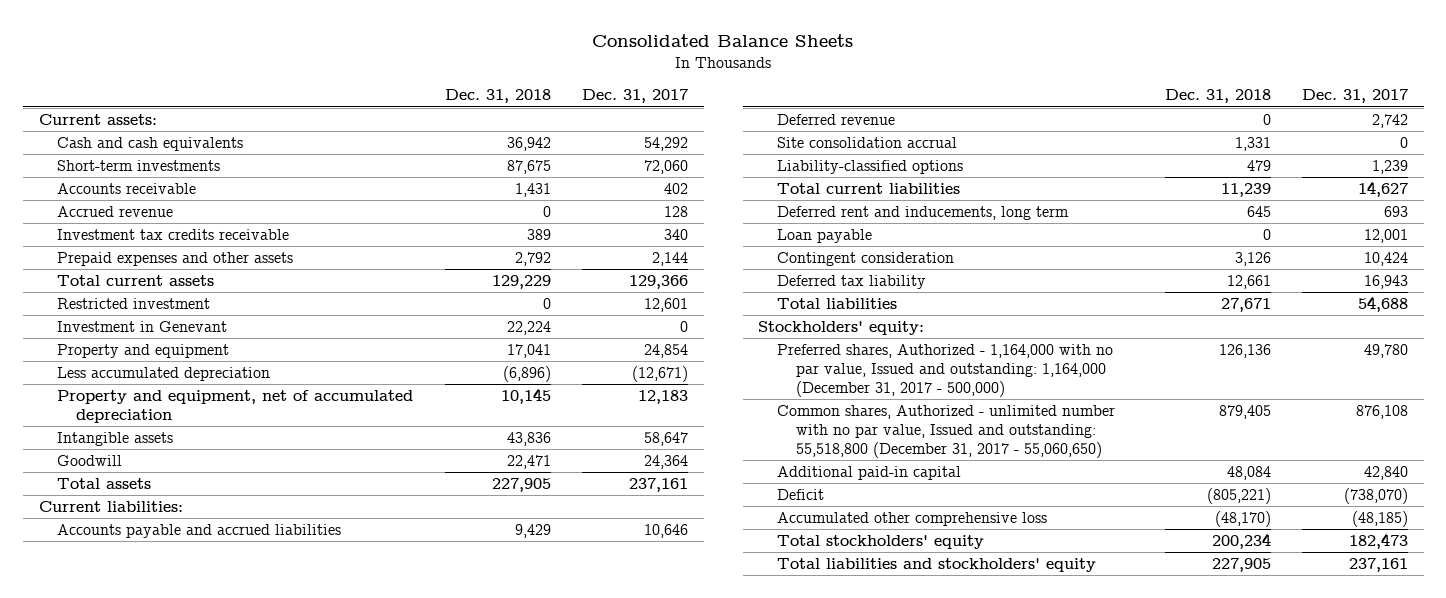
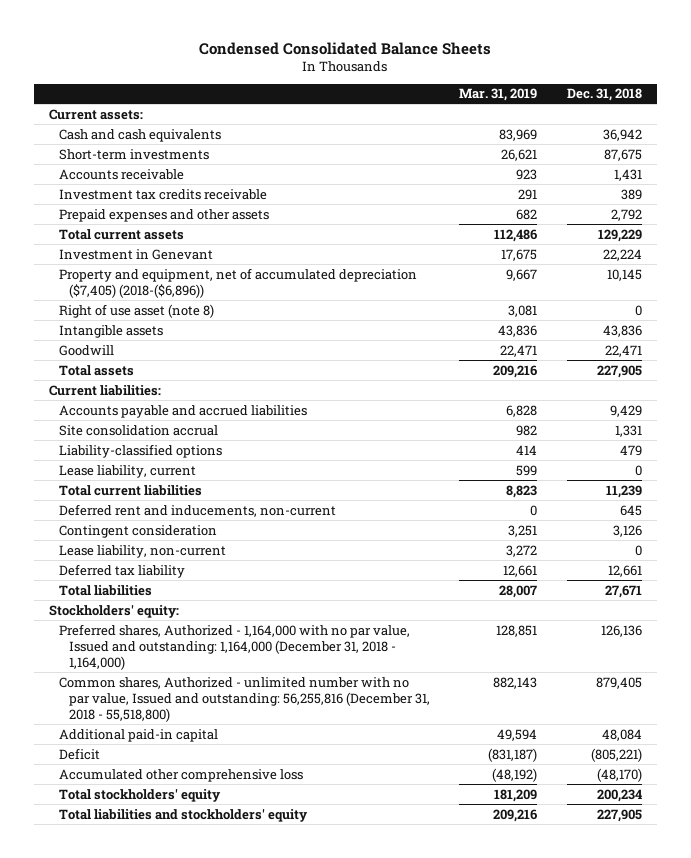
[592,33,854,47] Consolidated Balance Sheets -> [199,41,492,55] Condensed Consolidated Balance Sheets
[582,89,689,104] Dec. 31, 2017 -> none
none -> [459,88,538,102] Mar. 31, 2019
[57,205,174,217] Accrued revenue -> none
[57,297,211,309] Restricted investment -> none
[57,343,230,358] Property and equipment -> none
[57,366,271,381] Less accumulated depreciation -> none
[57,389,414,423] Property and equipment, net of accumulated depreciation -> [58,267,417,298] Property and equipment, net of accumulated depreciation ($7,405) (2018-($6,896))
none -> [58,303,214,318] Right of use asset (note 8)
[777,113,896,125] Deferred revenue -> none
none -> [58,464,196,478] Lease liability, current
[777,228,873,243] Loan payable -> none
[777,205,1070,220] Deferred rent and inducements, long term -> [58,503,336,517] Deferred rent and inducements, non-current
none -> [58,544,226,558] Lease liability, non-current
[777,343,1114,397] Preferred shares, Authorized - 1,164,000 with no par value, Issued and outstanding: 1,164,000 (December 31, 2017 - 500,000) -> [58,623,410,670] Preferred shares, Authorized - 1,164,000 with no par value, Issued and outstanding: 1,164,000 (December 31, 2018 - 1,164,000)
[777,404,1116,458] Common shares, Authorized - unlimited number with no par value, Issued and outstanding: 55,518,800 (December 31, 2017 - 55,060,650) -> [58,676,430,722] Common shares, Authorized - unlimited number with no par value, Issued and outstanding: 56,255,816 (December 31, 2018 - 55,518,800)

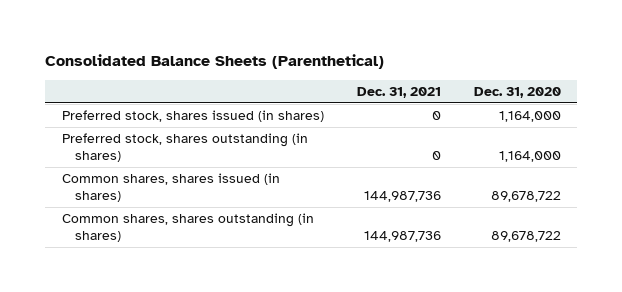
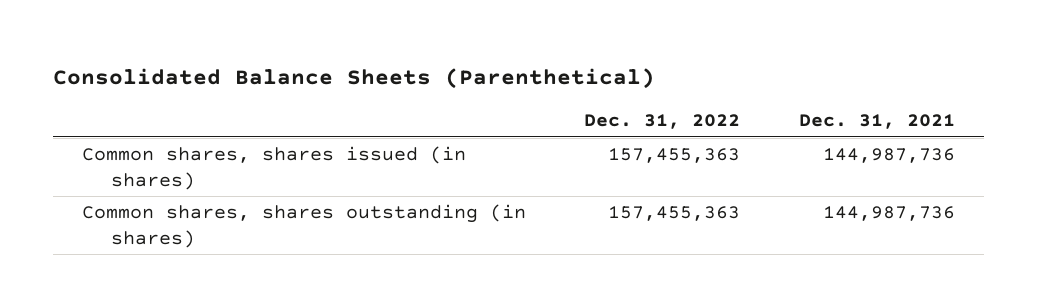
[473,86,561,98] Dec. 31, 2020 -> none
none -> [584,114,741,130] Dec. 31, 2022
[61,110,324,123] Preferred stock, shares issued (in shares) -> none
[61,133,308,163] Preferred stock, shares outstanding (in shares) -> none

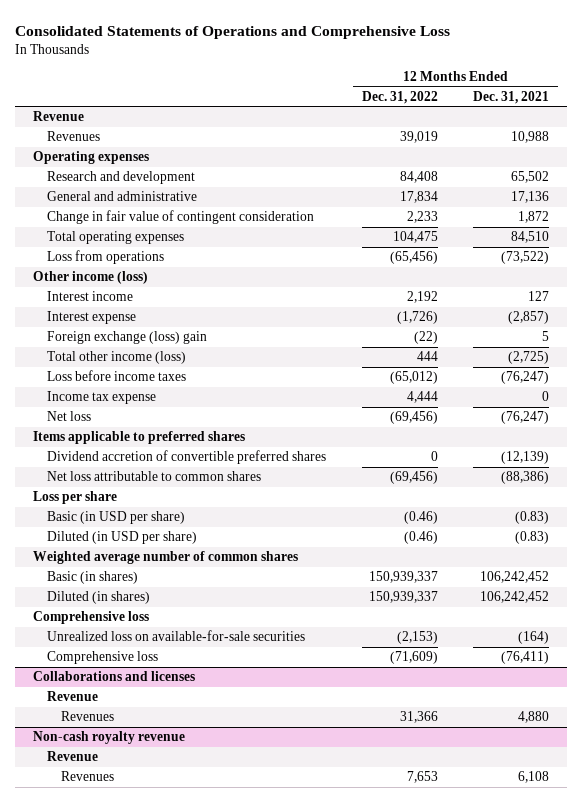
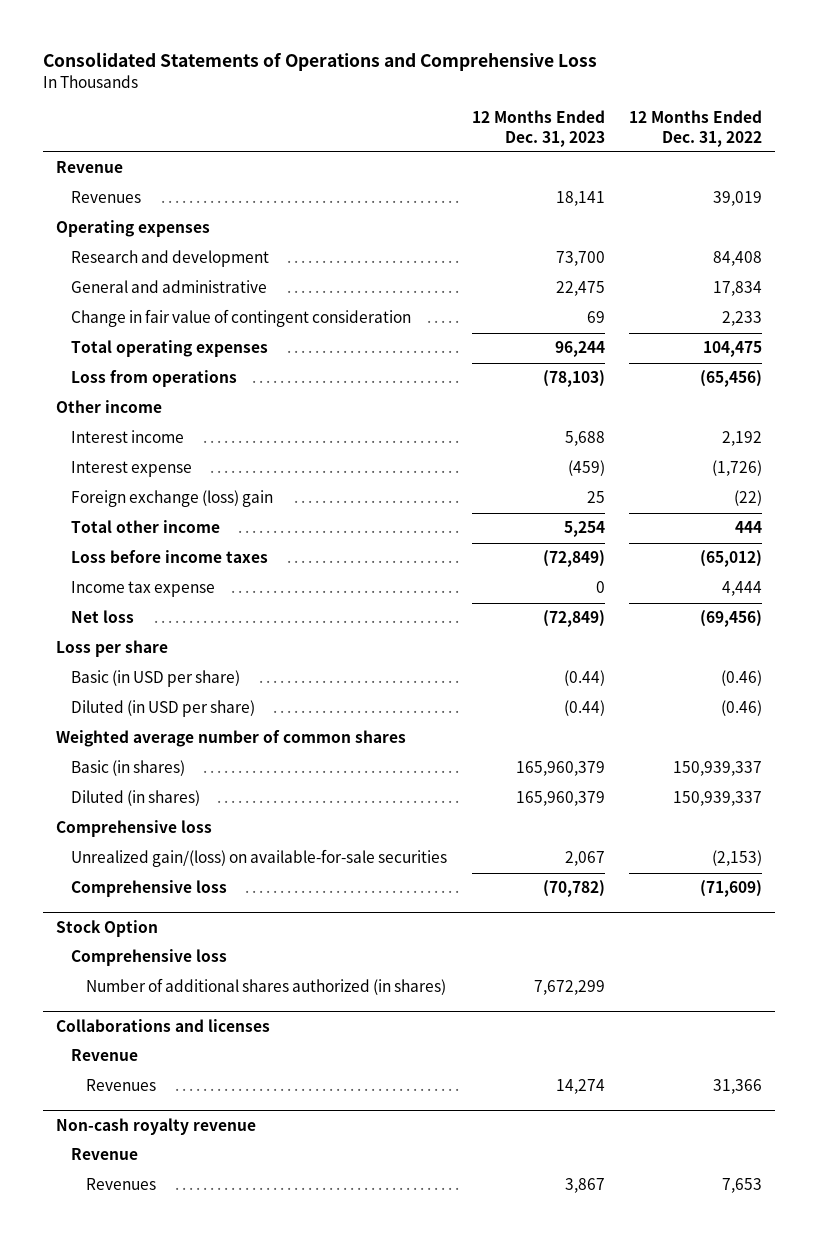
[473,90,550,104] Dec. 31, 2021 -> none
none -> [471,110,605,147] 12 Months Ended Dec. 31, 2023
[32,271,148,285] Other income (loss) -> [55,400,162,414] Other income
[46,351,186,365] Total other income (loss) -> [70,520,220,534] Total other income
[32,431,245,445] Items applicable to preferred shares -> none
[46,450,326,465] Dividend accretion of convertible preferred shares -> none
[46,471,261,482] Net loss attributable to common shares -> none
[46,630,305,642] Unrealized loss on available-for-sale securities -> [70,849,447,868] Unrealized gain/(loss) on available-for-sale securities
none -> [55,920,158,938] Stock Option
none -> [70,949,227,967] Comprehensive loss
none -> [85,978,446,996] Number of additional shares authorized (in shares)

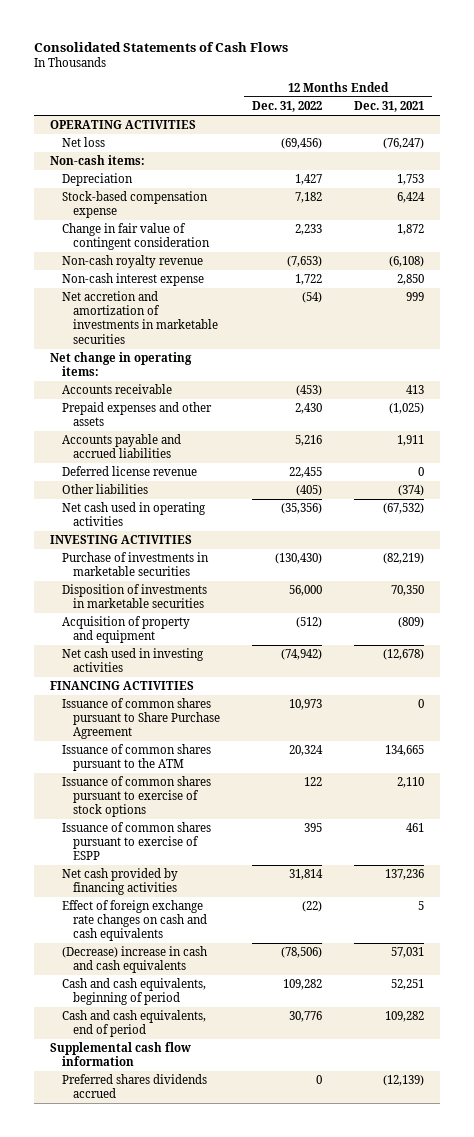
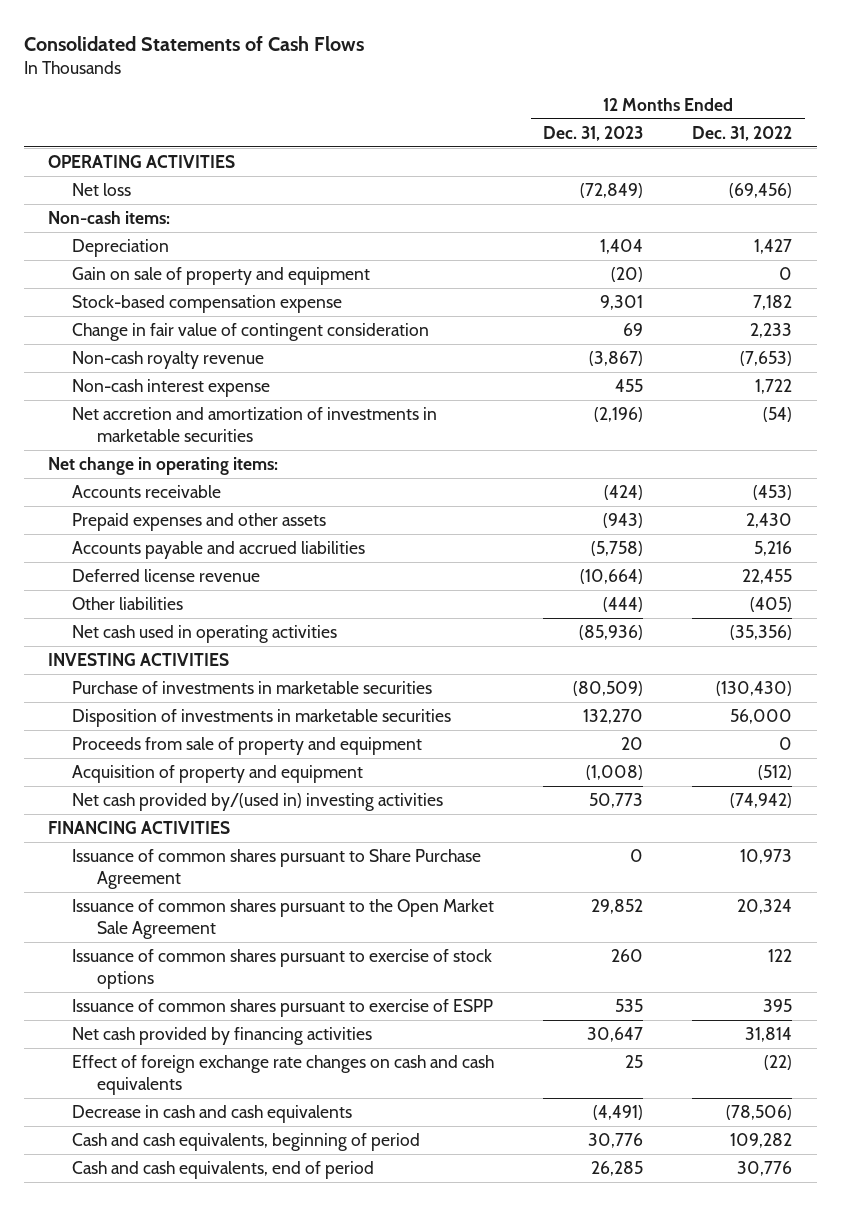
[353,101,424,113] Dec. 31, 2021 -> none
none -> [543,125,644,141] Dec. 31, 2023
none -> [72,266,371,285] Gain on sale of property and equipment
none -> [72,736,423,755] Proceeds from sale of property and equipment
[61,648,204,673] Net cash used in investing activities -> [72,792,444,811] Net cash provided by/(used in) investing activities
[61,744,211,772] Issuance of common shares pursuant to the ATM -> [72,898,495,940] Issuance of common shares pursuant to the Open Market Sale Agreement
[61,946,207,974] (Decrease) increase in cash and cash equivalents -> [72,1104,353,1123] Decrease in cash and cash equivalents
[50,1042,192,1067] Supplemental cash flow information -> none
[61,1074,207,1099] Preferred shares dividends accrued -> none

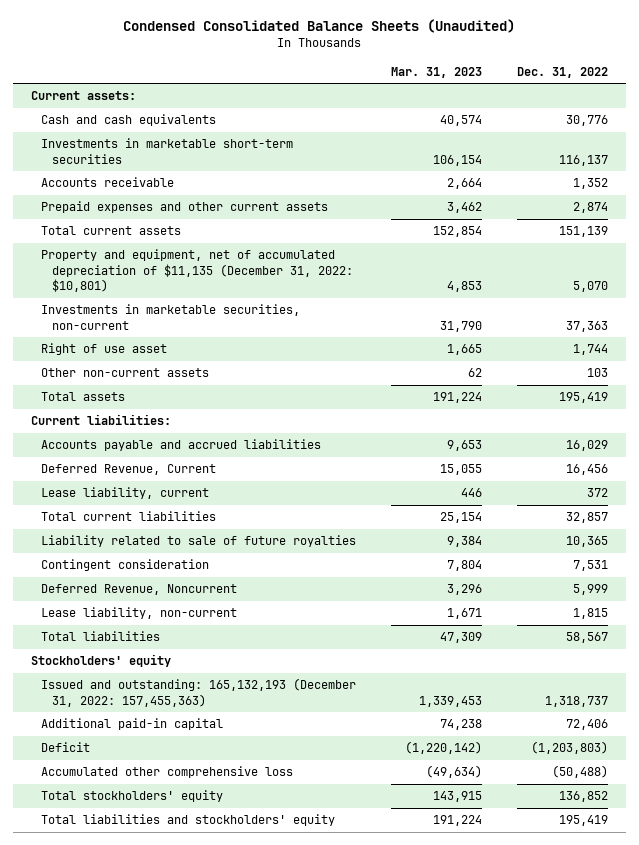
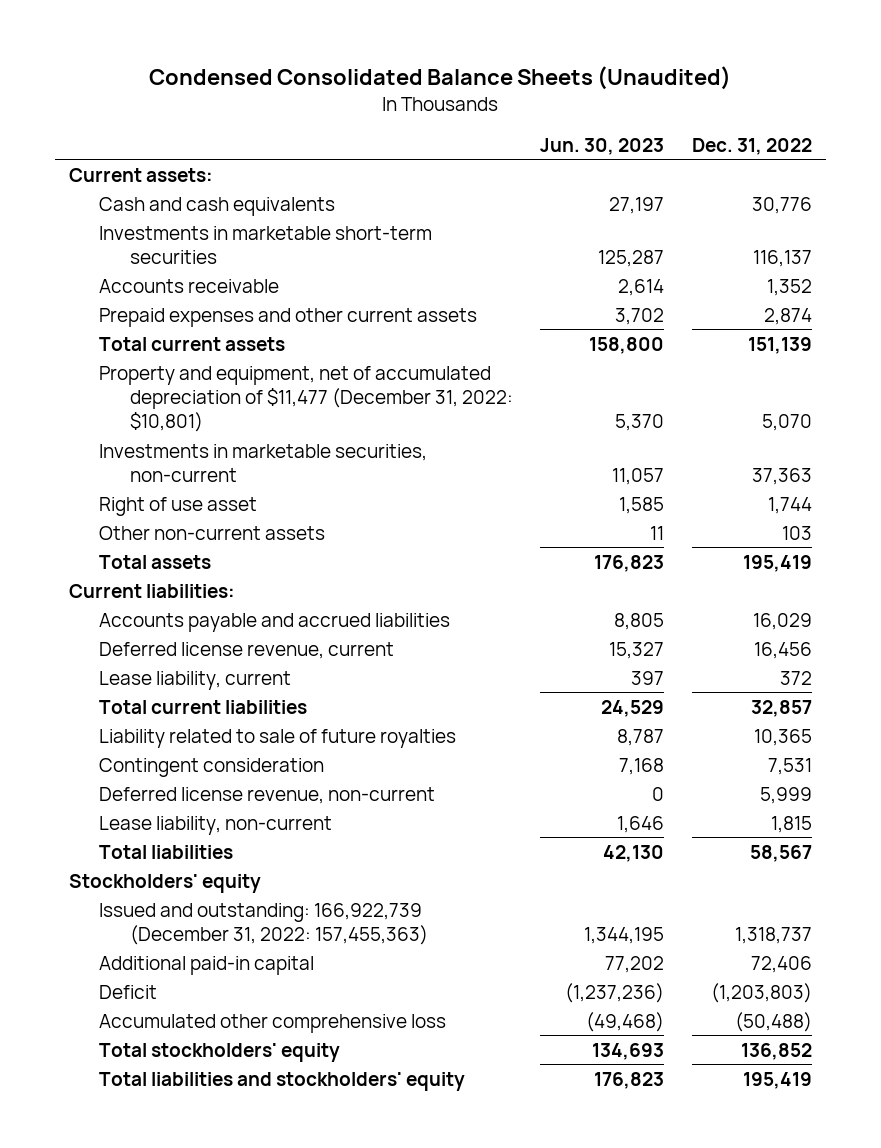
[391,66,483,78] Mar. 31, 2023 -> none
none -> [540,137,665,155] Jun. 30, 2023
[41,249,353,292] Property and equipment, net of accumulated depreciation of $11,135 (December 31, 2022: $10,801) -> [99,365,513,433] Property and equipment, net of accumulated depreciation of $11,477 (December 31, 2022: $10,801)
[41,464,217,476] Deferred Revenue, Current -> [99,641,395,659] Deferred license revenue, current
[41,584,238,596] Deferred Revenue, Noncurrent -> [99,786,436,804] Deferred license revenue, non-current
[41,678,357,707] Issued and outstanding: 165,132,193 (December 31, 2022: 157,455,363) -> [99,902,428,945] Issued and outstanding: 166,922,739 (December 31, 2022: 157,455,363)

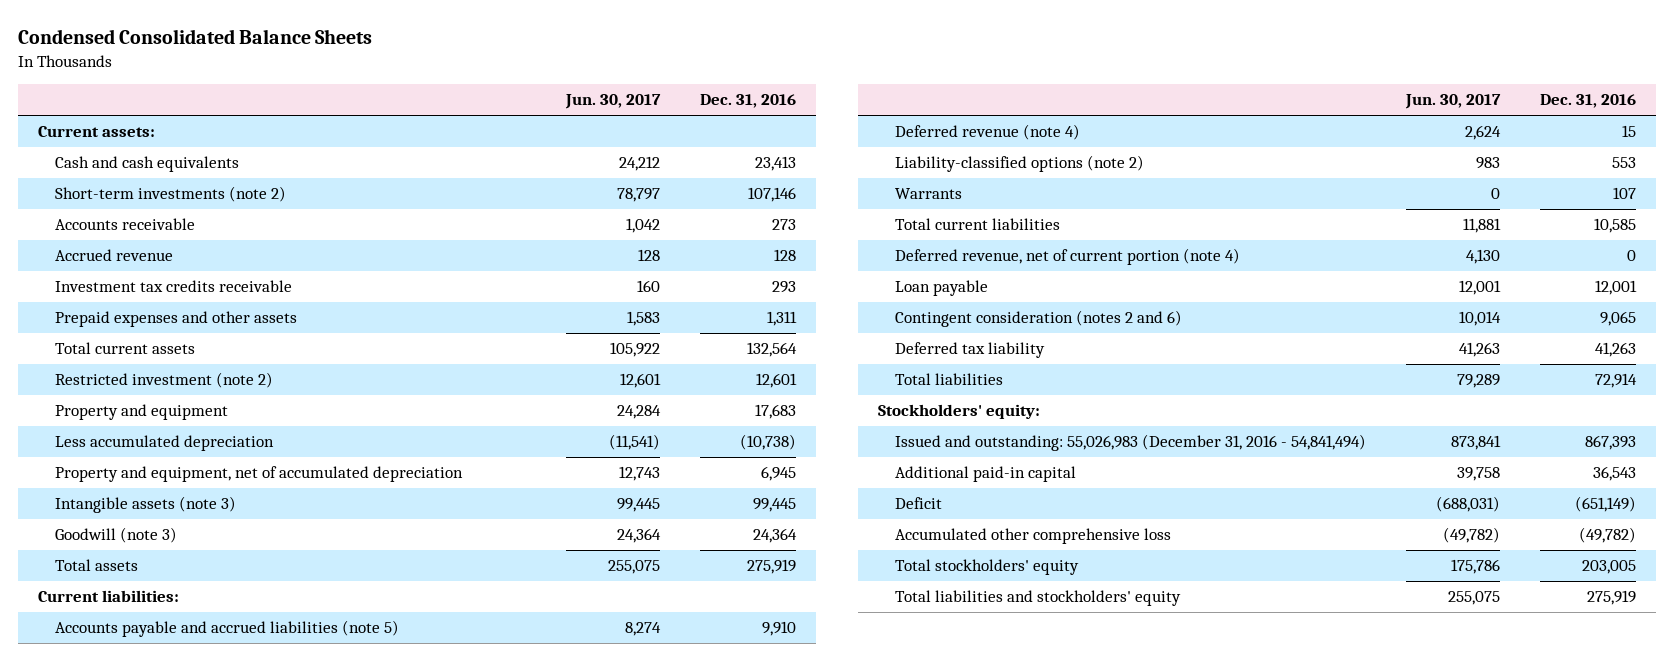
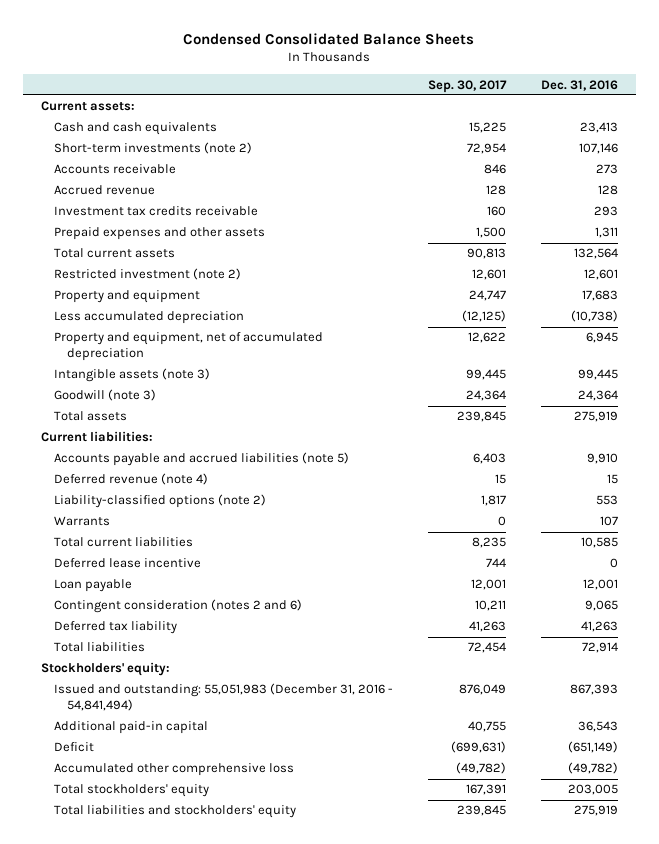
[565,94,662,110] Jun. 30, 2017 -> none
none -> [427,79,507,93] Sep. 30, 2017
[895,248,1241,266] Deferred revenue, net of current portion (note 4) -> none
none -> [53,558,201,569] Deferred lease incentive
[895,434,1367,452] Issued and outstanding: 55,026,983 (December 31, 2016 - 54,841,494) -> [53,683,393,712] Issued and outstanding: 55,051,983 (December 31, 2016 - 54,841,494)

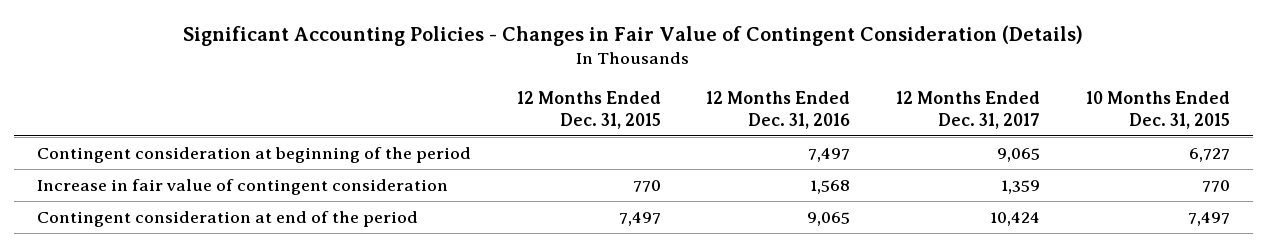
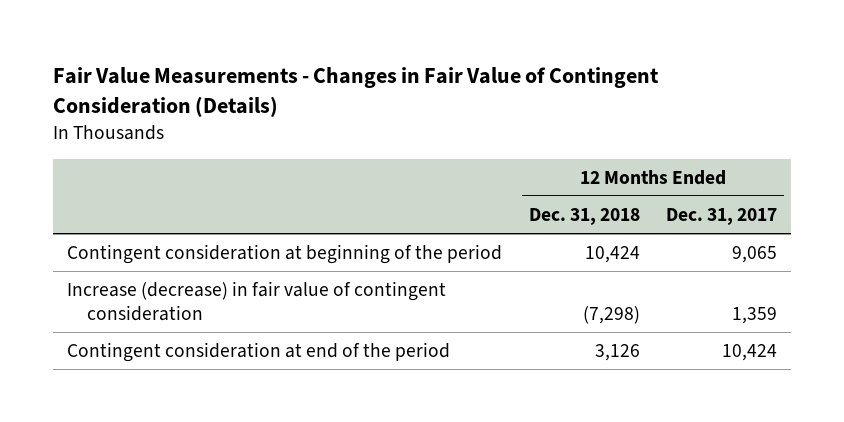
[183,24,1084,46] Significant Accounting Policies - Changes in Fair Value of Contingent Consideration (Details) -> [53,67,660,118] Fair Value Measurements - Changes in Fair Value of Contingent Consideration (Details)
[516,90,661,129] 12 Months Ended Dec. 31, 2015 -> none
[706,90,851,129] 12 Months Ended Dec. 31, 2016 -> none
[1085,90,1230,129] 10 Months Ended Dec. 31, 2015 -> none
none -> [528,207,640,225] Dec. 31, 2018
[36,179,448,196] Increase in fair value of contingent consideration -> [66,281,446,321] Increase (decrease) in fair value of contingent consideration

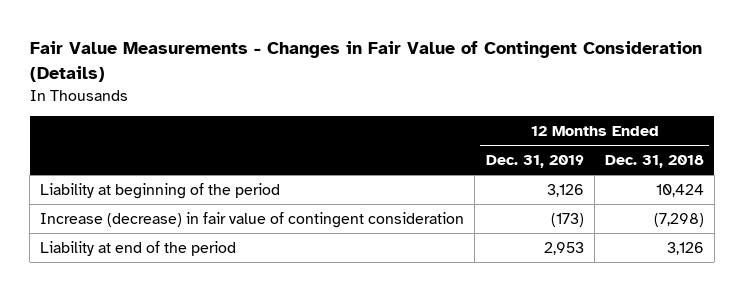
[666,207,778,225] Dec. 31, 2017 -> none
none -> [485,155,584,169] Dec. 31, 2019
[66,244,502,265] Contingent consideration at beginning of the period -> [40,182,281,199] Liability at beginning of the period
[66,342,450,363] Contingent consideration at end of the period -> [40,240,237,256] Liability at end of the period

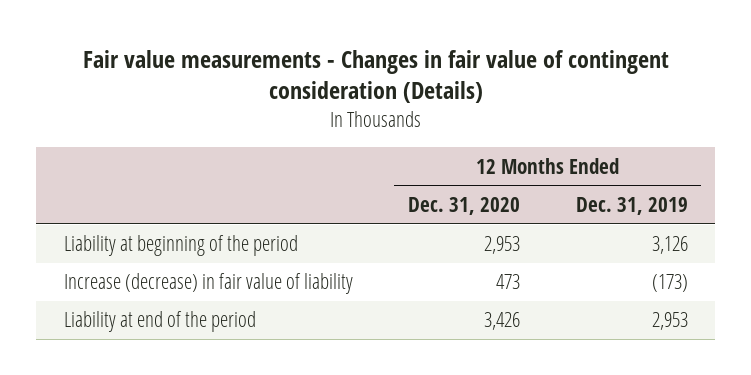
[29,41,702,83] Fair Value Measurements - Changes in Fair Value of Contingent Consideration (Details) -> [82,49,669,104] Fair value measurements - Changes in fair value of contingent consideration (Details)
[604,155,704,169] Dec. 31, 2018 -> none
none -> [408,196,521,215] Dec. 31, 2020
[40,211,465,228] Increase (decrease) in fair value of contingent consideration -> [63,273,353,295] Increase (decrease) in fair value of liability

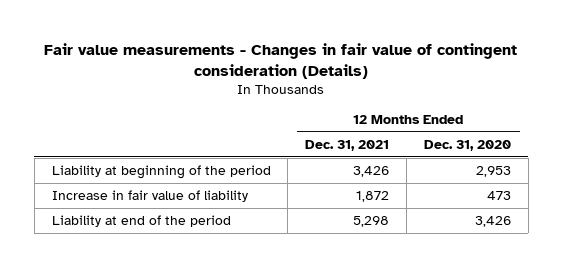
[575,196,688,215] Dec. 31, 2019 -> none
none -> [305,139,390,151] Dec. 31, 2021
[63,273,353,295] Increase (decrease) in fair value of liability -> [51,189,248,202] Increase in fair value of liability

